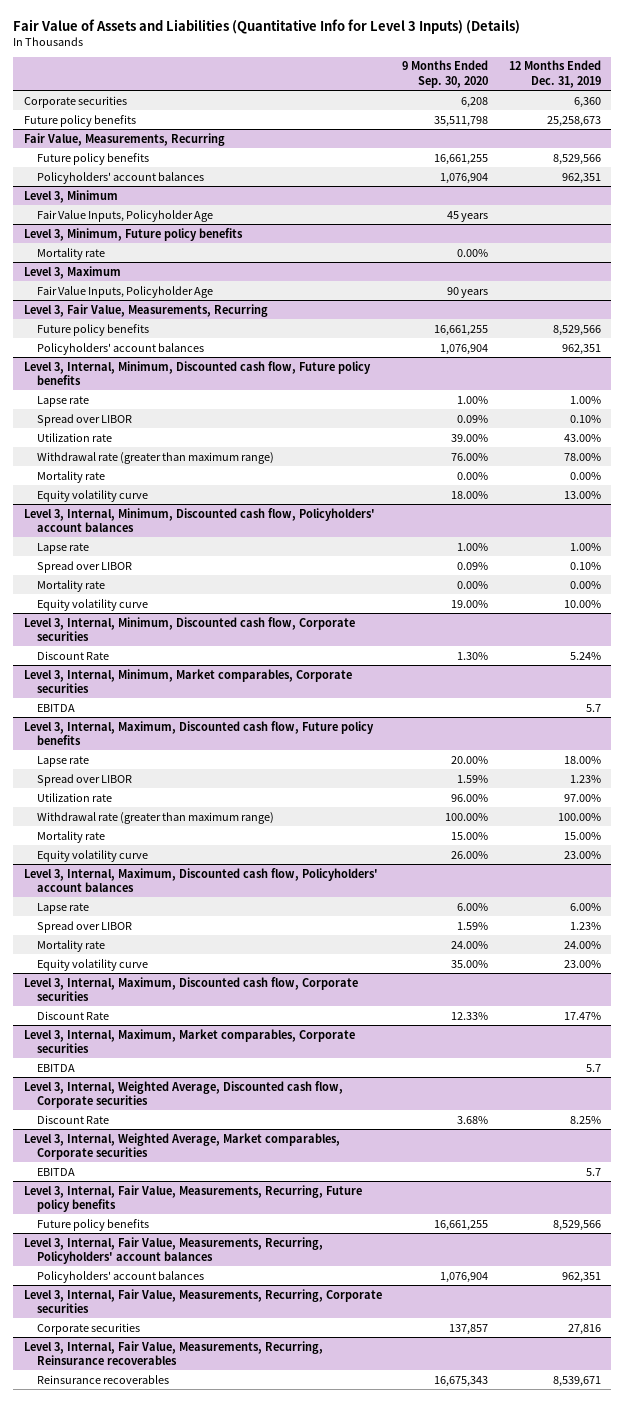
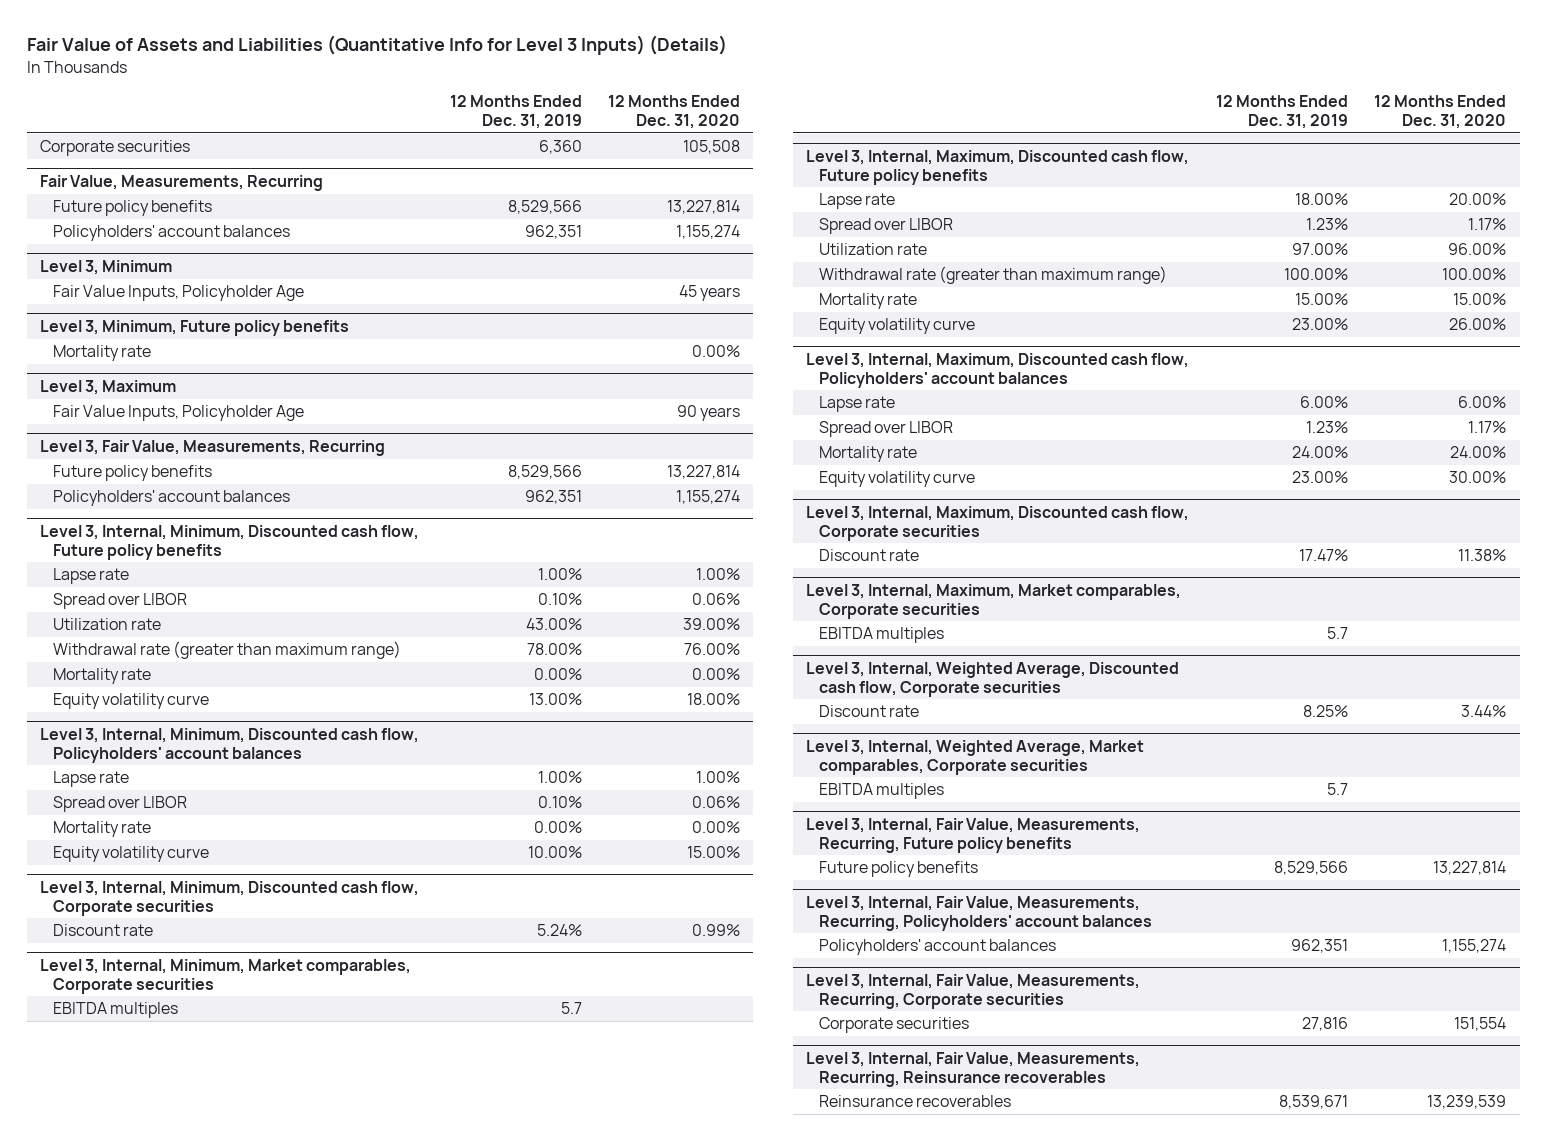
[402,60,489,88] 9 Months Ended Sep. 30, 2020 -> none
none -> [608,95,741,129] 12 Months Ended Dec. 31, 2020
[23,114,136,127] Future policy benefits -> none
[37,650,110,660] Discount Rate -> [52,924,153,937] Discount rate
[37,703,76,712] EBITDA -> [52,1002,178,1019] EBITDA multiples
[37,1010,110,1020] Discount Rate -> [819,549,920,562] Discount rate
[37,1063,76,1072] EBITDA -> [819,627,945,644] EBITDA multiples
[37,1114,110,1124] Discount Rate -> [819,705,920,718] Discount rate
[37,1167,76,1176] EBITDA -> [819,783,945,800] EBITDA multiples

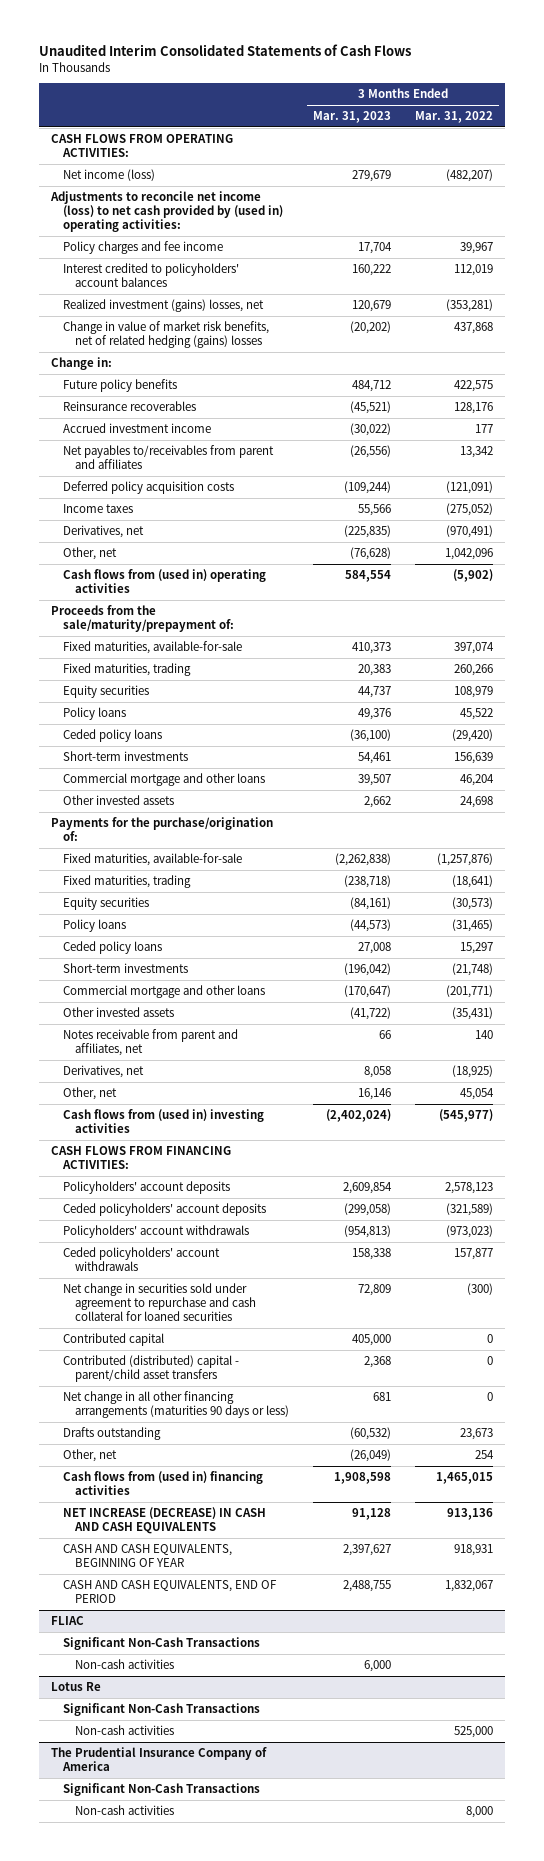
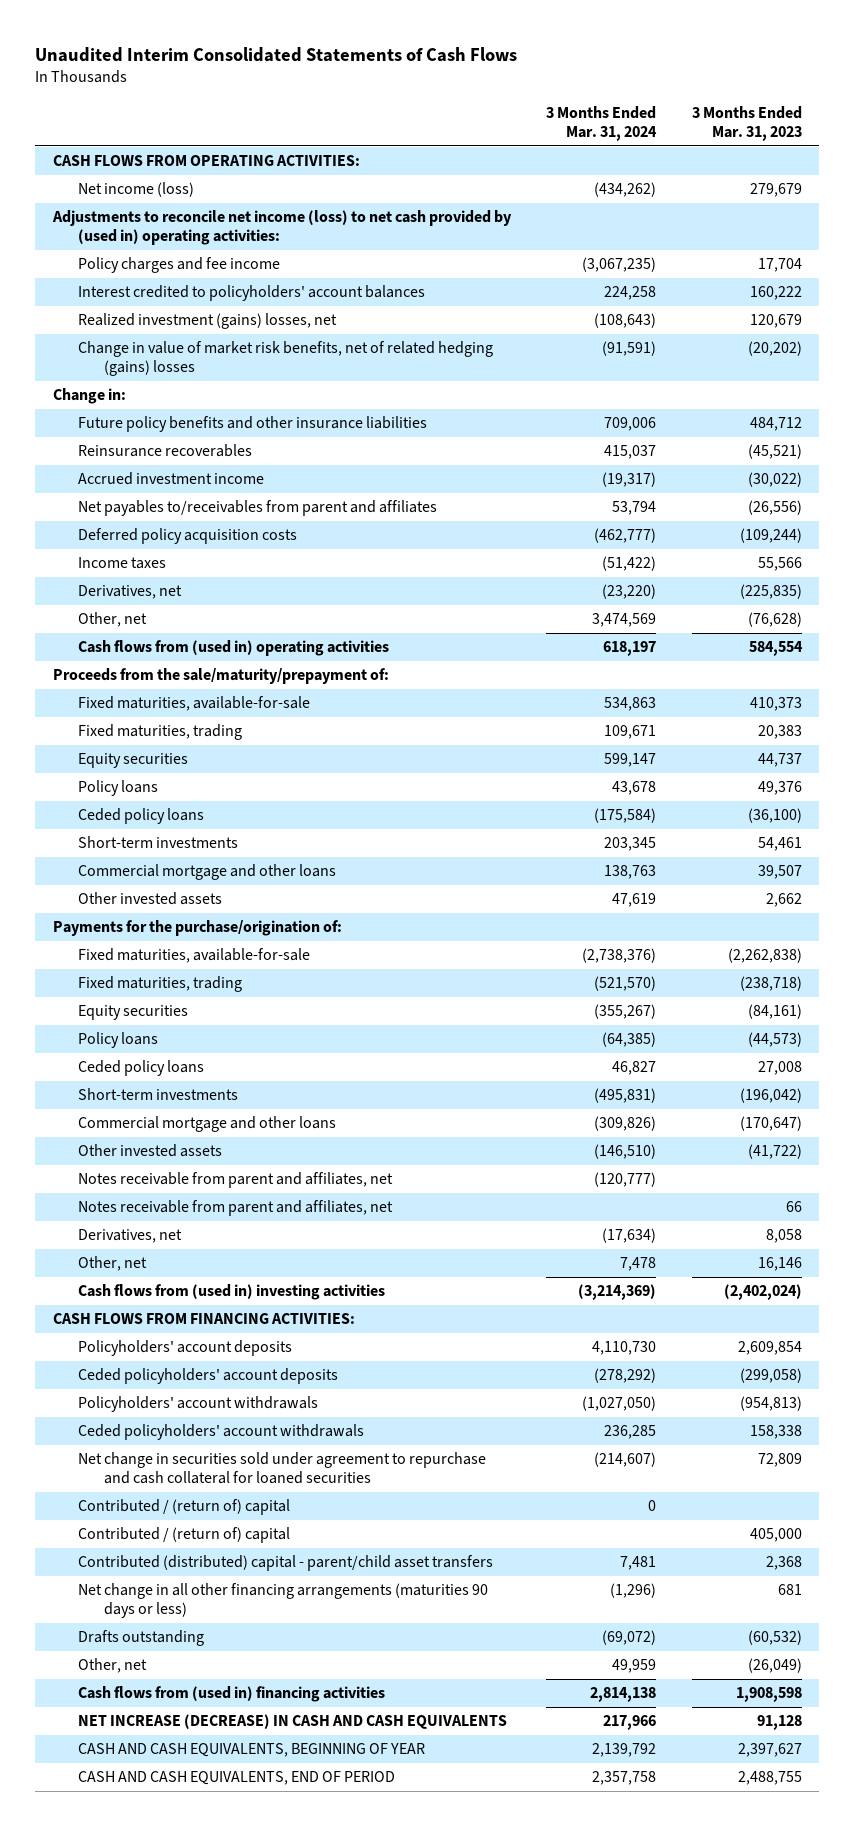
[415,111,494,124] Mar. 31, 2022 -> none
none -> [546,106,658,141] 3 Months Ended Mar. 31, 2024
[63,379,178,393] Future policy benefits -> [78,416,428,433] Future policy benefits and other insurance liabilities
none -> [78,1172,394,1189] Notes receivable from parent and affiliates, net
none -> [78,1499,291,1516] Contributed / (return of) capital
[63,1333,165,1347] Contributed capital -> [78,1527,291,1544] Contributed / (return of) capital
[50,1616,84,1626] FLIAC -> none
[63,1637,261,1651] Significant Non-Cash Transactions -> none
[75,1659,175,1670] Non-cash activities -> none
[50,1682,101,1692] Lotus Re -> none
[63,1703,261,1717] Significant Non-Cash Transactions -> none
[75,1725,175,1736] Non-cash activities -> none
[50,1747,267,1772] The Prudential Insurance Company of America -> none
[63,1783,261,1797] Significant Non-Cash Transactions -> none
[75,1805,175,1816] Non-cash activities -> none

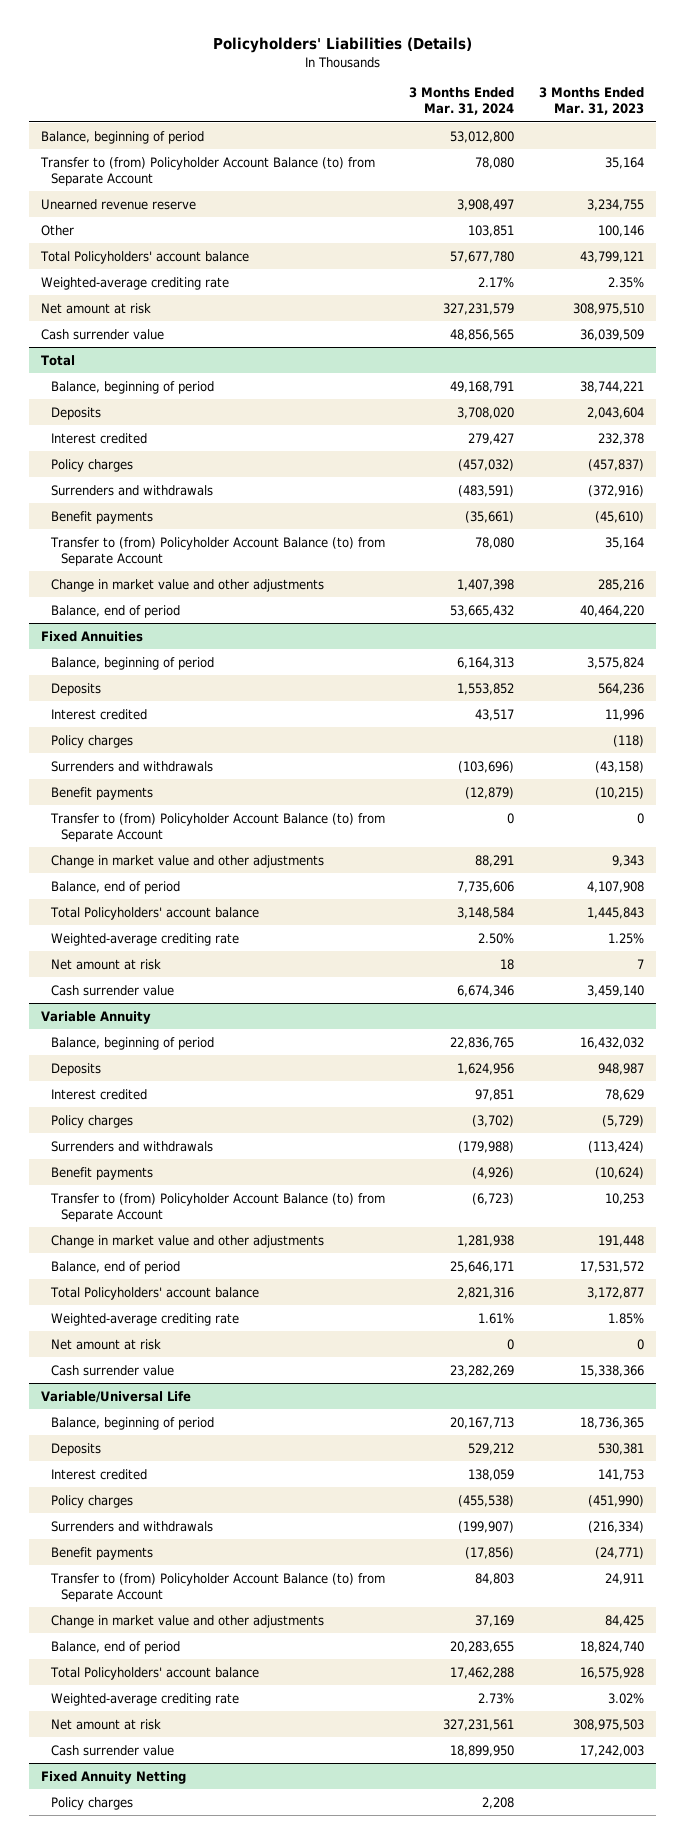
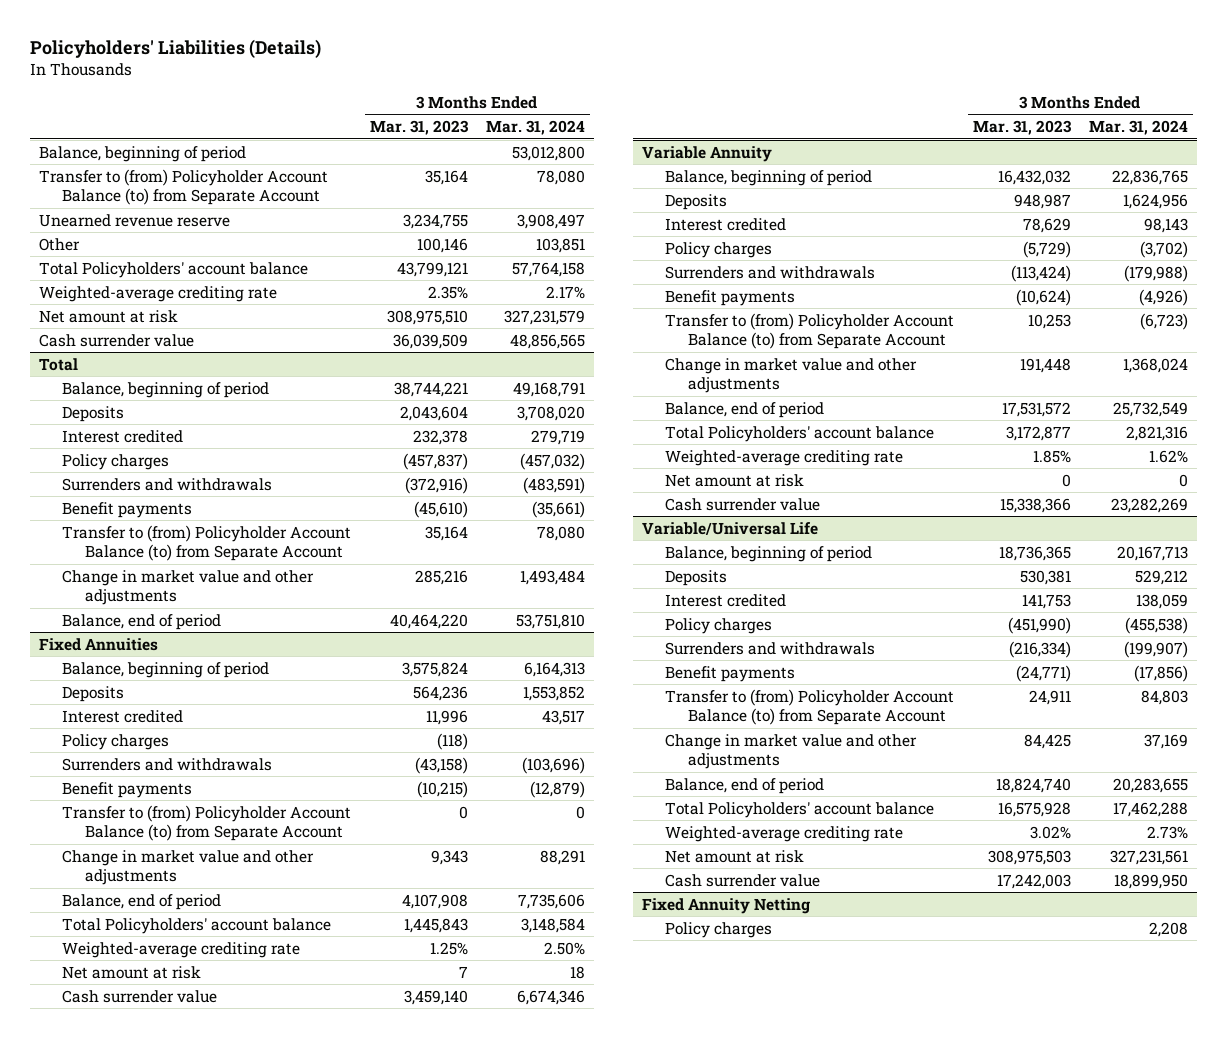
[450,250,515,263] 57,677,780 -> [512,261,586,277] 57,764,158
[468,432,515,445] 279,427 -> [531,429,586,445] 279,719
[457,578,515,591] 1,407,398 -> [520,569,586,585] 1,493,484
[450,604,515,617] 53,665,432 -> [516,613,586,629] 53,751,810
[475,1088,515,1101] 97,851 -> [1144,217,1189,233] 98,143
[457,1234,515,1247] 1,281,938 -> [1123,357,1189,373] 1,368,024
[450,1260,515,1273] 25,646,171 -> [1113,401,1189,417] 25,732,549
[478,1312,515,1324] 1.61% -> [1149,449,1189,463] 1.62%

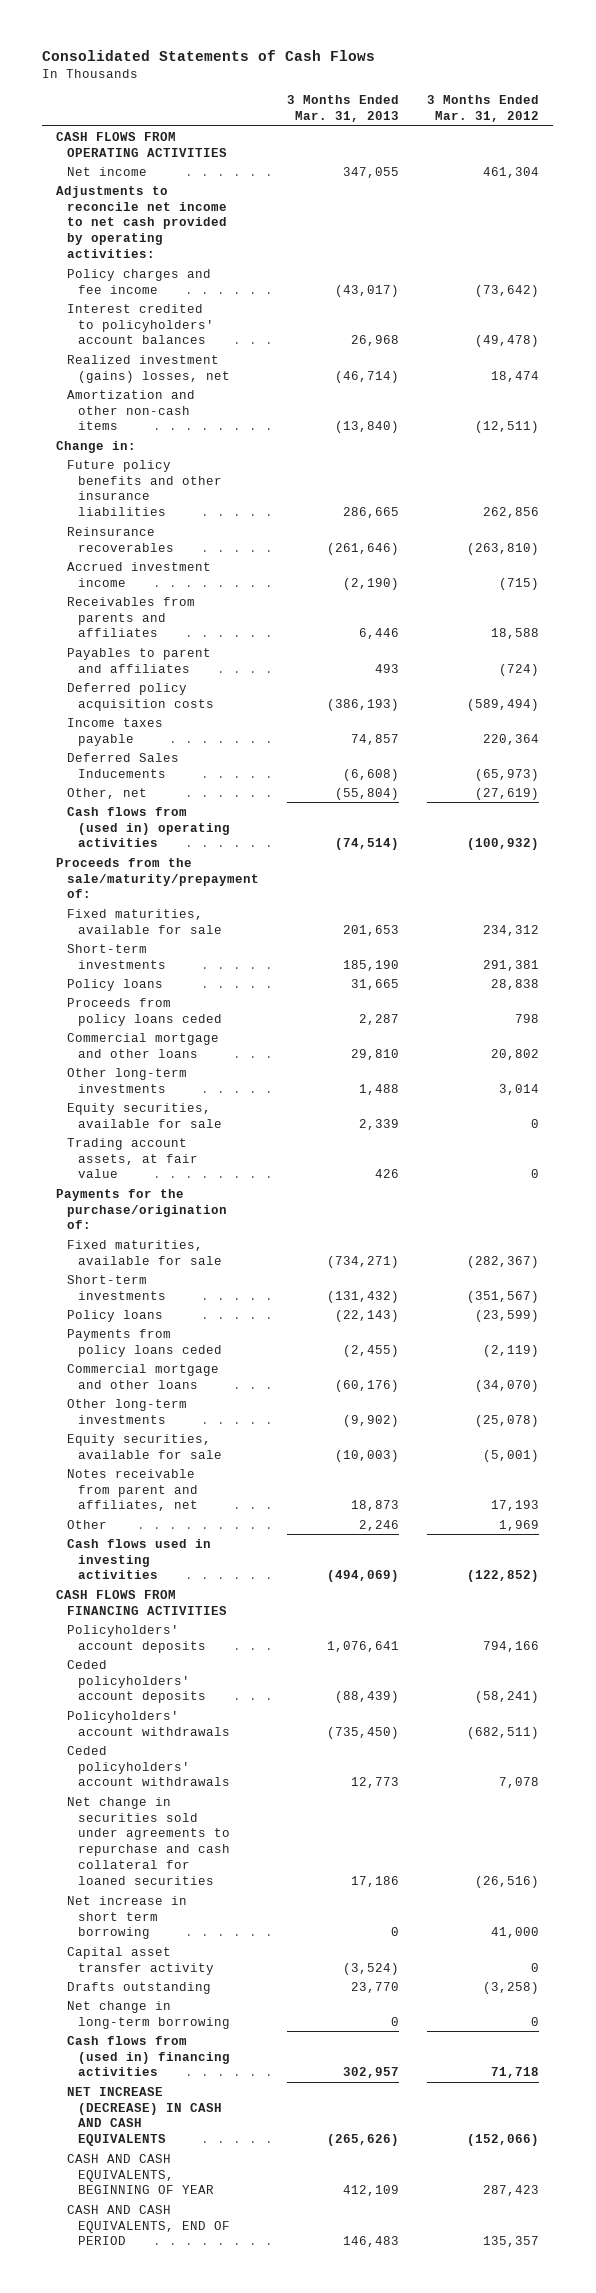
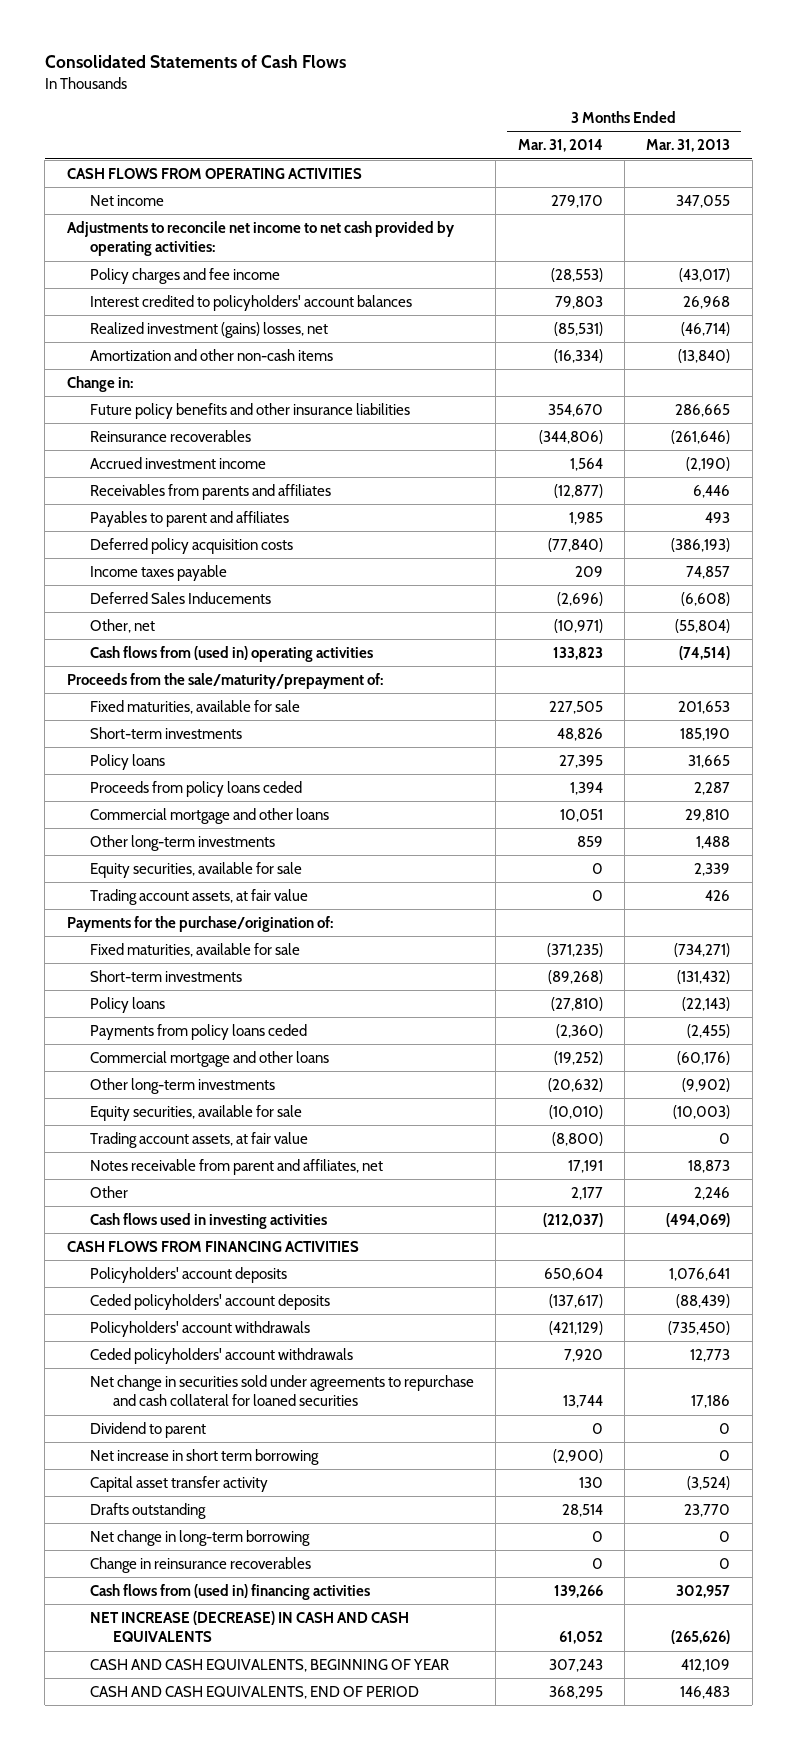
[427,95,540,123] 3 Months Ended Mar. 31, 2012 -> none
none -> [517,139,603,153] Mar. 31, 2014
none -> [89,1131,308,1148] Trading account assets, at fair value
none -> [89,1421,206,1438] Dividend to parent
none -> [89,1556,311,1573] Change in reinsurance recoverables

